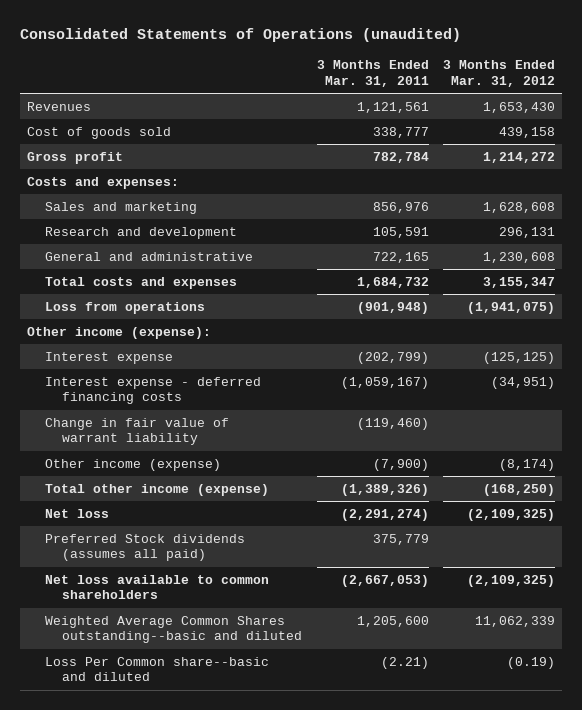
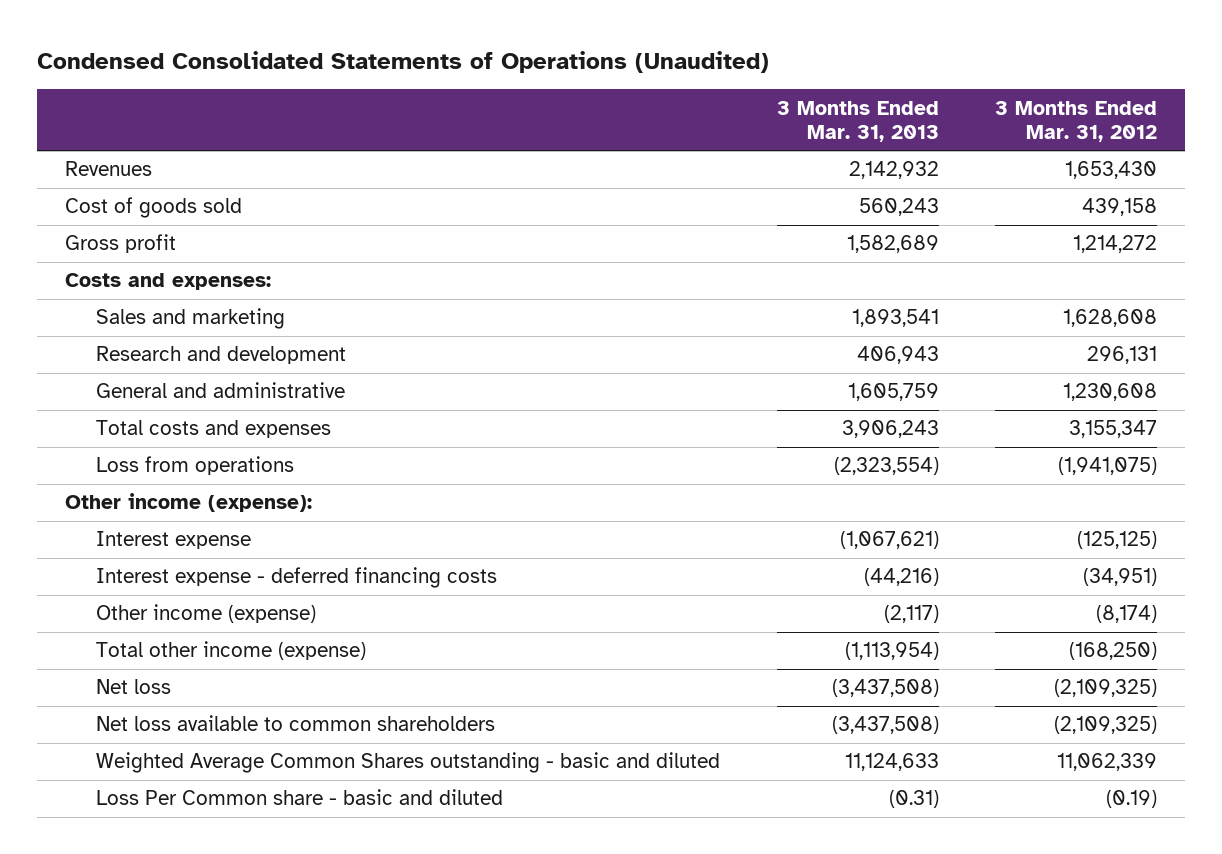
[19,28,461,43] Consolidated Statements of Operations (unaudited) -> [36,50,769,73] Condensed Consolidated Statements of Operations (Unaudited)
[316,60,429,87] 3 Months Ended Mar. 31, 2011 -> none
none -> [776,100,939,142] 3 Months Ended Mar. 31, 2013
[44,417,229,446] Change in fair value of warrant liability -> none
[44,533,245,562] Preferred Stock dividends (assumes all paid) -> none
[44,615,303,644] Weighted Average Common Shares outstanding--basic and diluted -> [96,752,721,774] Weighted Average Common Shares outstanding - basic and diluted
[44,656,269,682] Loss Per Common share--basic and diluted -> [96,789,504,806] Loss Per Common share - basic and diluted

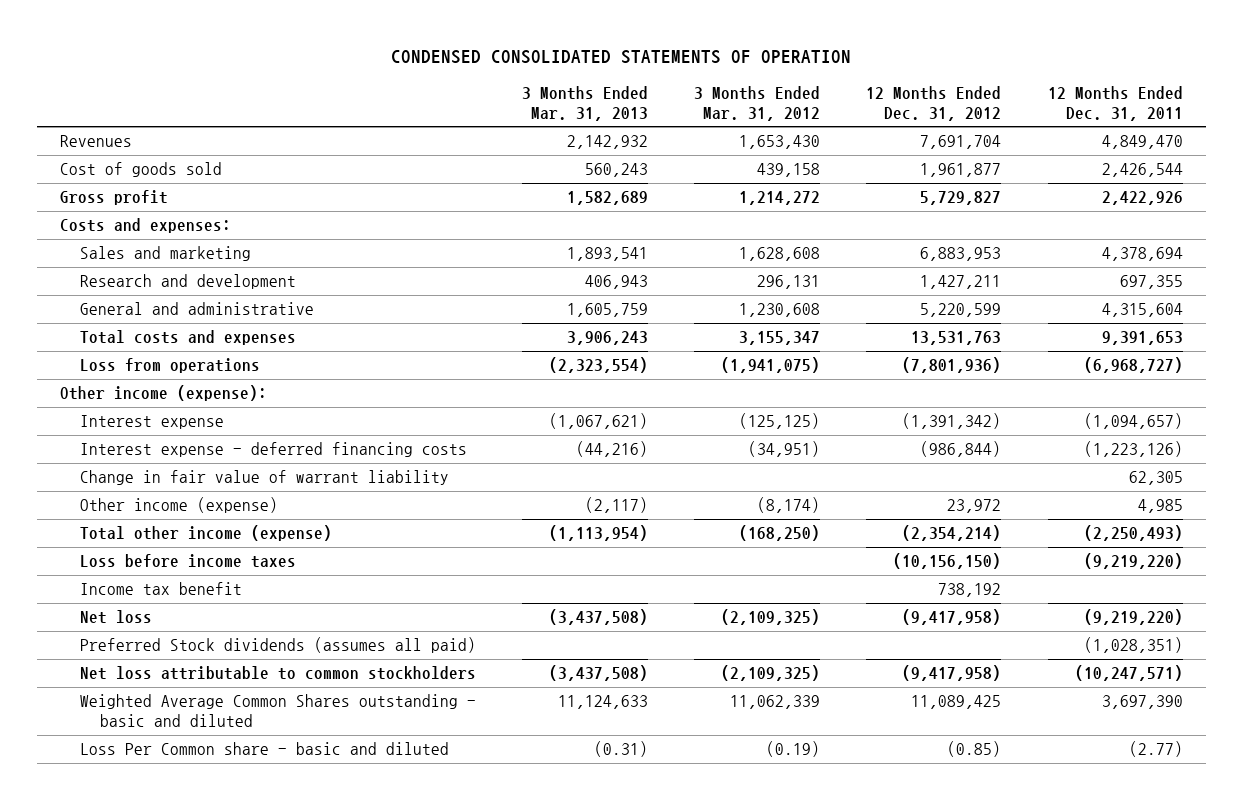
[36,50,769,73] Condensed Consolidated Statements of Operations (Unaudited) -> [391,50,852,65] CONDENSED CONSOLIDATED STATEMENTS OF OPERATION
none -> [866,86,1002,121] 12 Months Ended Dec. 31, 2012
none -> [1047,86,1183,121] 12 Months Ended Dec. 31, 2011
none -> [79,470,449,486] Change in fair value of warrant liability
none -> [79,554,296,569] Loss before income taxes
none -> [79,582,242,596] Income tax benefit
none -> [79,637,476,654] Preferred Stock dividends (assumes all paid)
[96,715,496,732] Net loss available to common shareholders -> [79,666,476,681] Net loss attributable to common stockholders

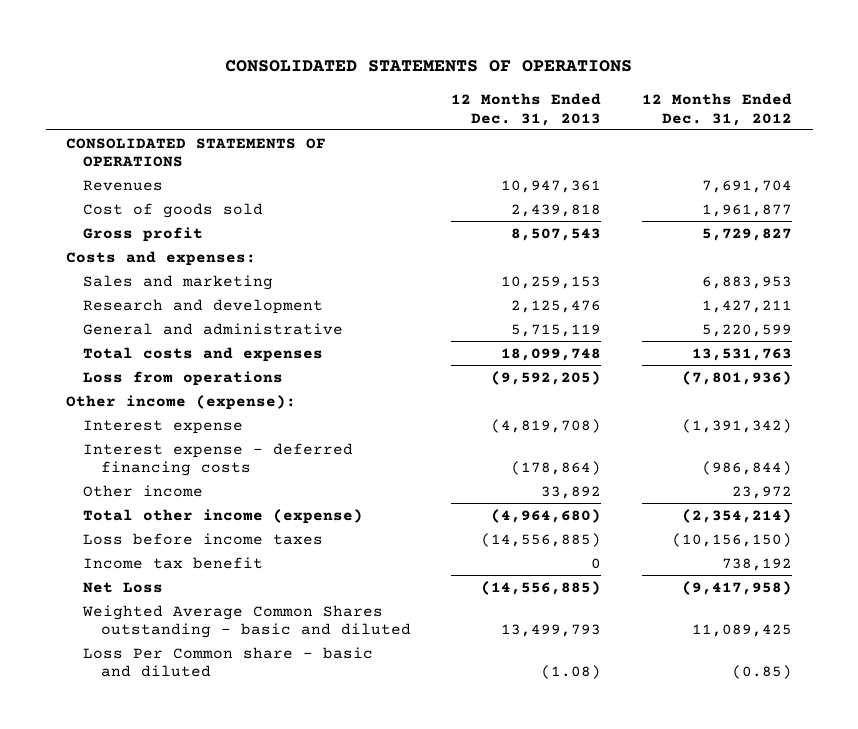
[391,50,852,65] CONDENSED CONSOLIDATED STATEMENTS OF OPERATION -> [225,60,633,73] CONSOLIDATED STATEMENTS OF OPERATIONS
[522,86,649,121] 3 Months Ended Mar. 31, 2013 -> none
[694,86,821,121] 3 Months Ended Mar. 31, 2012 -> none
[1047,86,1183,121] 12 Months Ended Dec. 31, 2011 -> none
none -> [451,92,602,126] 12 Months Ended Dec. 31, 2013
none -> [66,137,327,168] CONSOLIDATED STATEMENTS OF OPERATIONS
[79,470,449,486] Change in fair value of warrant liability -> none
[79,497,278,514] Other income (expense) -> [83,484,204,497] Other income
[79,637,476,654] Preferred Stock dividends (assumes all paid) -> none
[79,666,476,681] Net loss attributable to common stockholders -> none
[79,610,152,625] Net loss -> [83,581,164,593] Net Loss

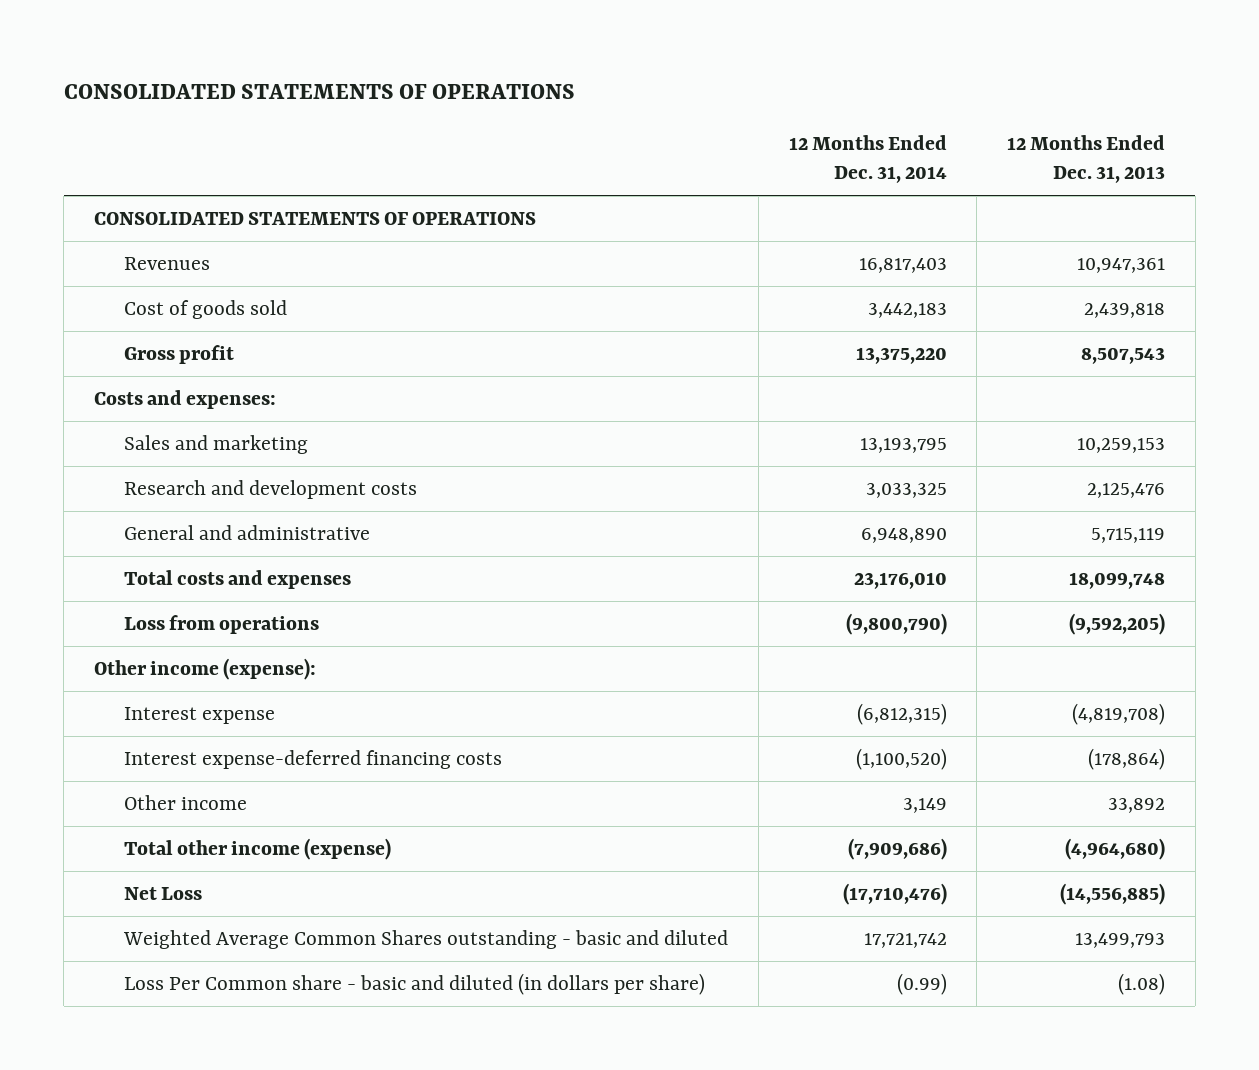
[642,92,793,126] 12 Months Ended Dec. 31, 2012 -> none
none -> [788,134,947,183] 12 Months Ended Dec. 31, 2014
[83,298,324,314] Research and development -> [124,479,418,499] Research and development costs
[83,442,354,477] Interest expense - deferred financing costs -> [124,749,503,769] Interest expense-deferred financing costs
[83,532,324,545] Loss before income taxes -> none
[83,556,264,569] Income tax benefit -> none
[83,646,374,678] Loss Per Common share - basic and diluted -> [124,972,706,995] Loss Per Common share - basic and diluted (in dollars per share)

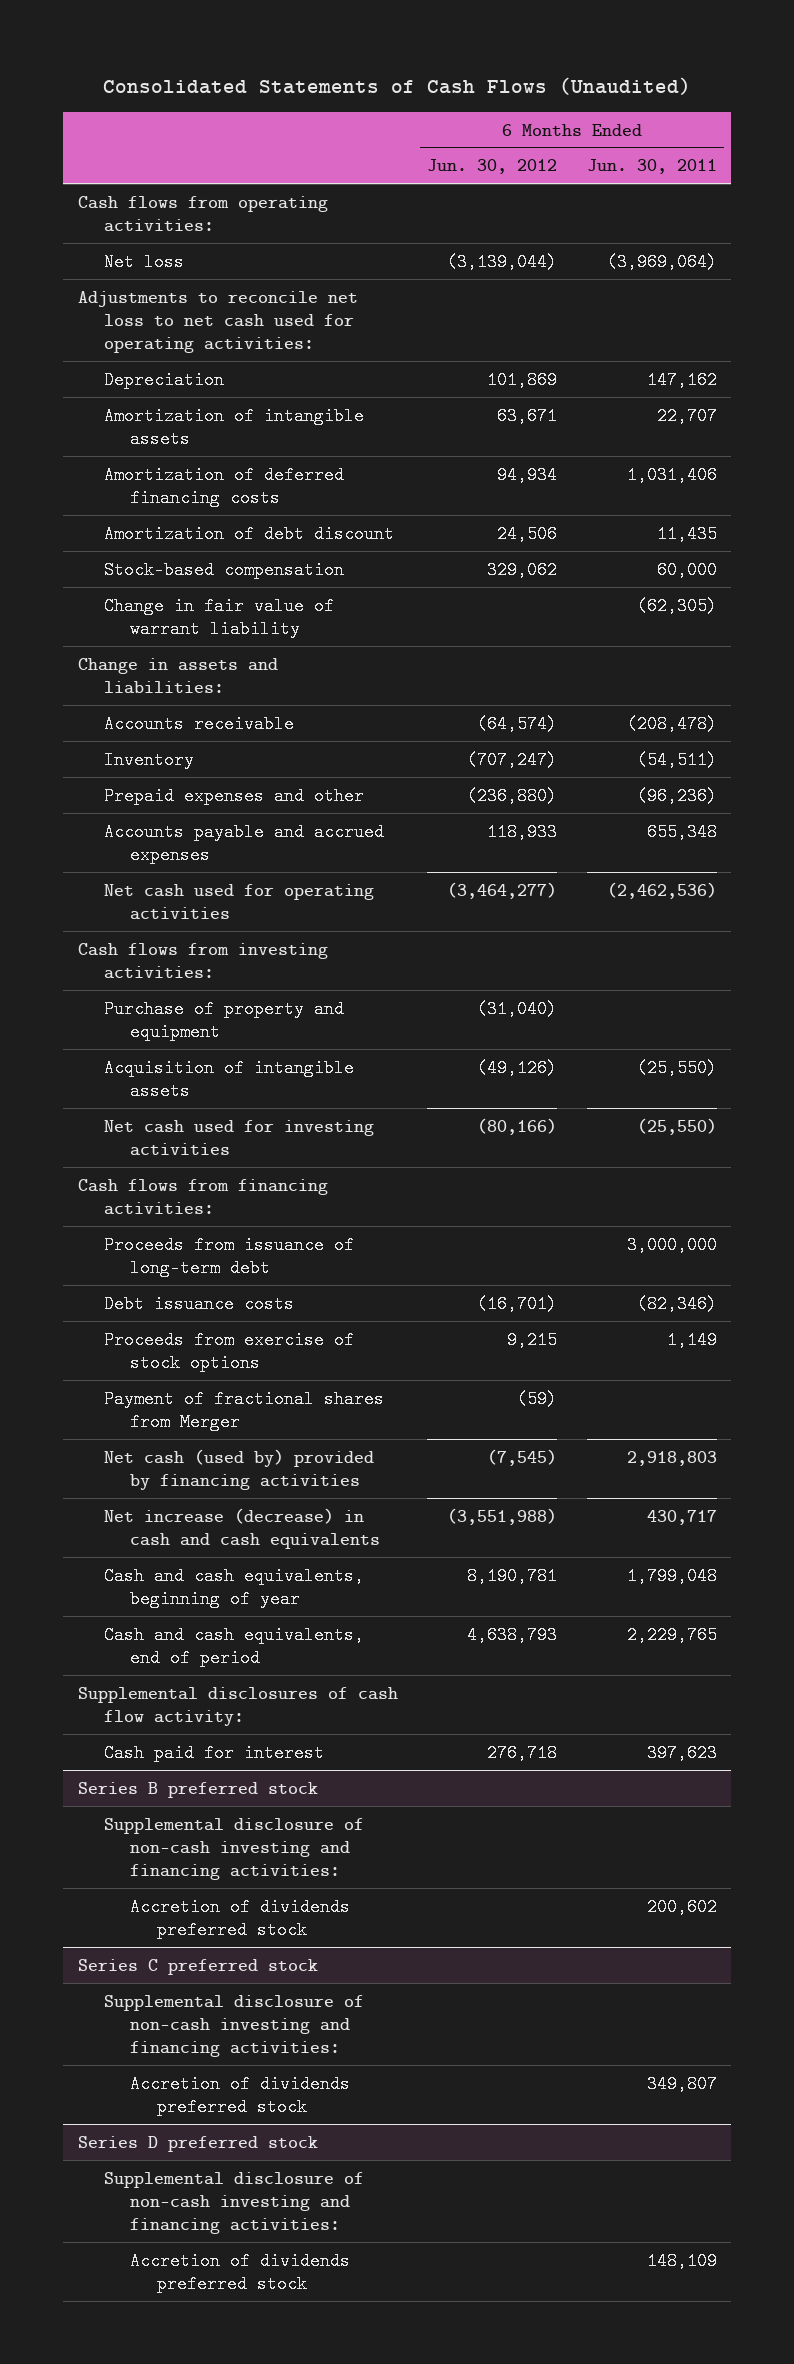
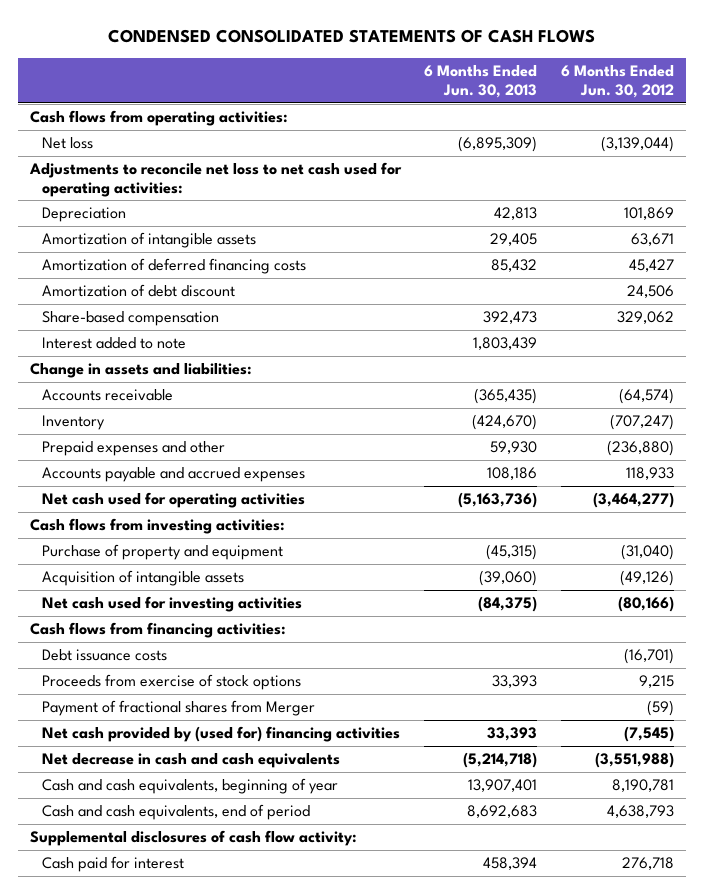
[103,76,692,95] Consolidated Statements of Cash Flows (Unaudited) -> [107,29,595,44] CONDENSED CONSOLIDATED STATEMENTS OF CASH FLOWS
[586,159,717,175] Jun. 30, 2011 -> none
none -> [424,65,538,99] 6 Months Ended Jun. 30, 2013
[497,465,558,484] 94,934 -> [628,259,674,273] 45,427
[104,596,335,638] Change in fair value of warrant liability -> none
[104,560,345,579] Stock-based compensation -> [42,311,220,327] Share-based compensation
none -> [42,337,187,350] Interest added to note
[104,1235,355,1277] Proceeds from issuance of long-term debt -> none
[104,1448,375,1490] Net cash (used by) provided by financing activities -> [42,726,401,743] Net cash provided by (used for) financing activities
[104,1507,381,1549] Net increase (decrease) in cash and cash equivalents -> [42,753,341,769] Net decrease in cash and cash equivalents
[77,1781,318,1798] Series B preferred stock -> none
[104,1817,365,1880] Supplemental disclosure of non-cash investing and financing activities: -> none
[130,1897,351,1939] Accretion of dividends preferred stock -> none
[77,1958,318,1975] Series C preferred stock -> none
[104,1994,365,2057] Supplemental disclosure of non-cash investing and financing activities: -> none
[130,2074,351,2116] Accretion of dividends preferred stock -> none
[77,2135,318,2152] Series D preferred stock -> none
[104,2171,365,2234] Supplemental disclosure of non-cash investing and financing activities: -> none
[130,2251,351,2293] Accretion of dividends preferred stock -> none

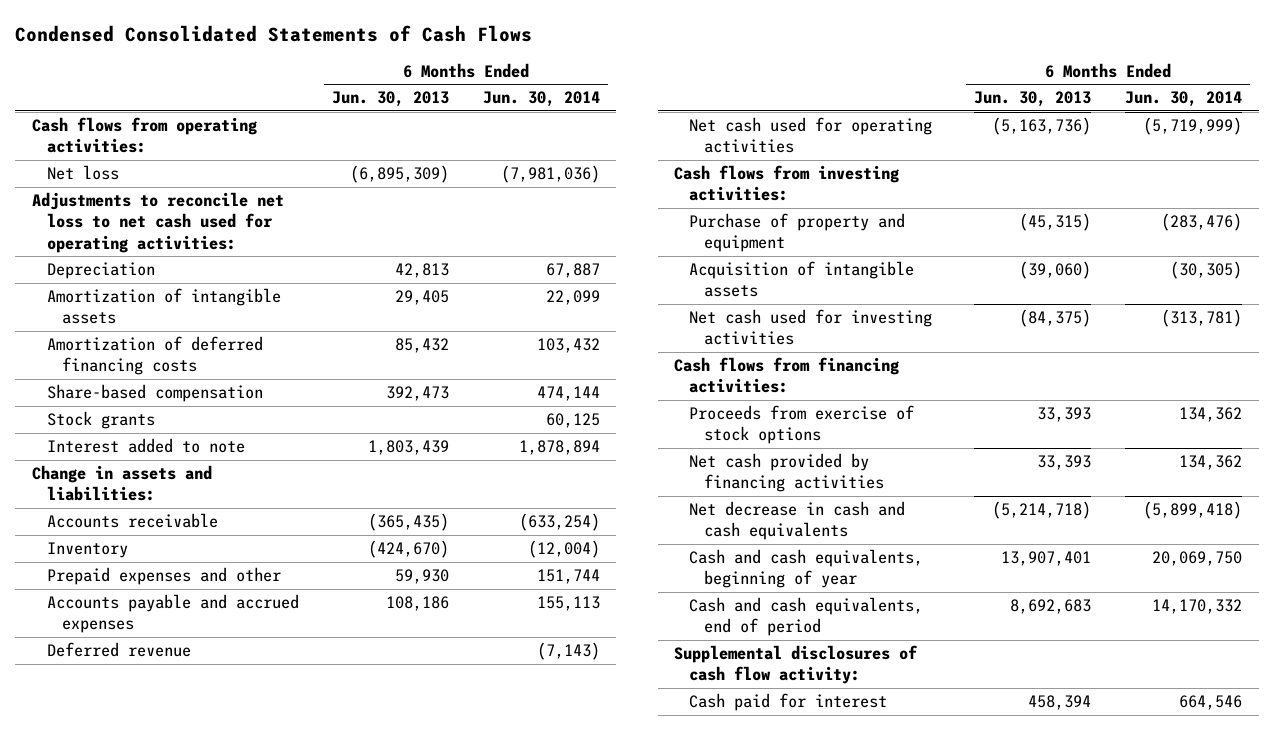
[107,29,595,44] CONDENSED CONSOLIDATED STATEMENTS OF CASH FLOWS -> [15,24,533,42] Condensed Consolidated Statements of Cash Flows
[560,65,674,99] 6 Months Ended Jun. 30, 2012 -> none
none -> [482,91,600,108] Jun. 30, 2014
[42,284,236,298] Amortization of debt discount -> none
none -> [46,411,155,430] Stock grants
none -> [46,642,191,658] Deferred revenue
[42,649,168,662] Debt issuance costs -> none
[42,700,316,717] Payment of fractional shares from Merger -> none
[42,726,401,743] Net cash provided by (used for) financing activities -> [689,453,884,493] Net cash provided by financing activities

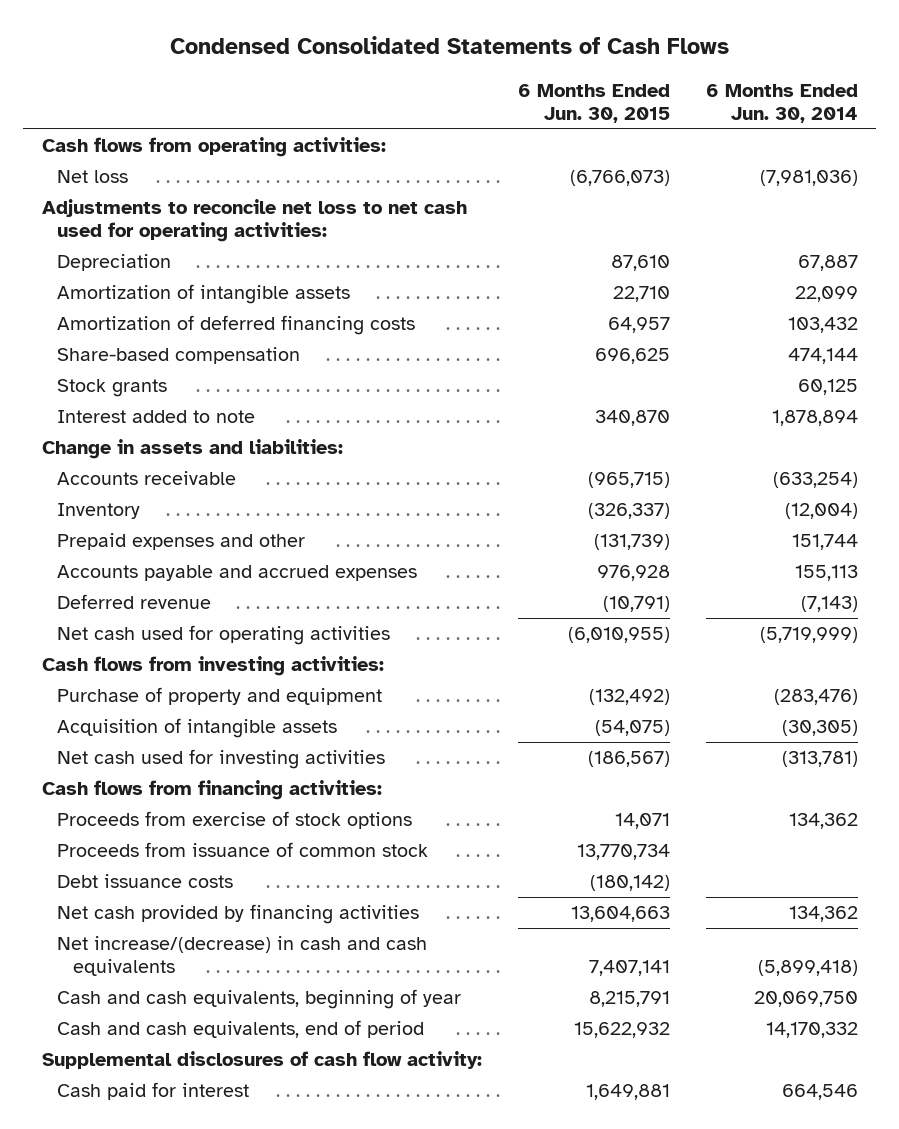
[332,91,450,108] Jun. 30, 2013 -> none
none -> [517,83,670,123] 6 Months Ended Jun. 30, 2015
none -> [57,842,429,858] Proceeds from issuance of common stock
none -> [57,874,234,889] Debt issuance costs
[689,501,906,541] Net decrease in cash and cash equivalents -> [57,936,428,977] Net increase/(decrease) in cash and cash equivalents

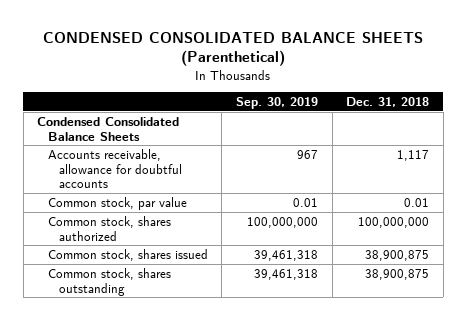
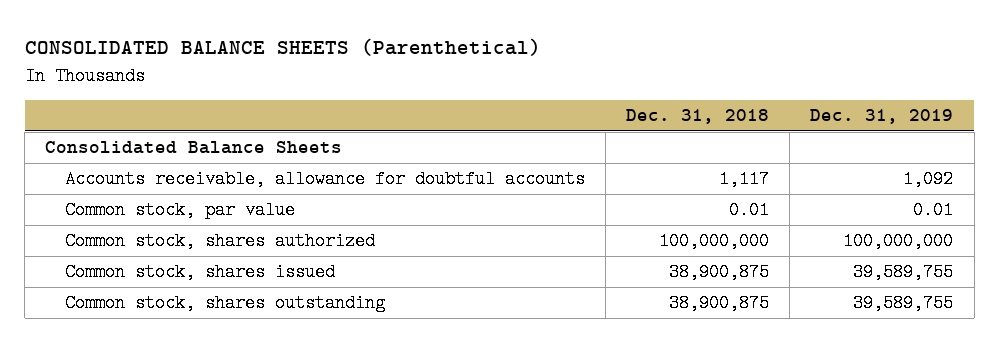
[43,31,424,67] CONDENSED CONSOLIDATED BALANCE SHEETS (Parenthetical) -> [24,38,541,57] CONSOLIDATED BALANCE SHEETS (Parenthetical)
[236,96,319,109] Sep. 30, 2019 -> none
none -> [810,109,954,125] Dec. 31, 2019
[37,116,180,141] Condensed Consolidated Balance Sheets -> [45,141,343,155] Consolidated Balance Sheets

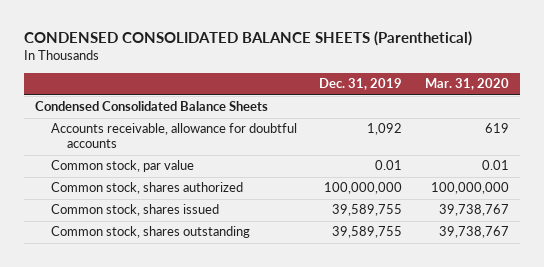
[24,38,541,57] CONSOLIDATED BALANCE SHEETS (Parenthetical) -> [23,31,472,47] CONDENSED CONSOLIDATED BALANCE SHEETS (Parenthetical)
[626,109,770,125] Dec. 31, 2018 -> none
none -> [424,78,509,91] Mar. 31, 2020
[45,141,343,155] Consolidated Balance Sheets -> [34,101,268,112] Condensed Consolidated Balance Sheets

